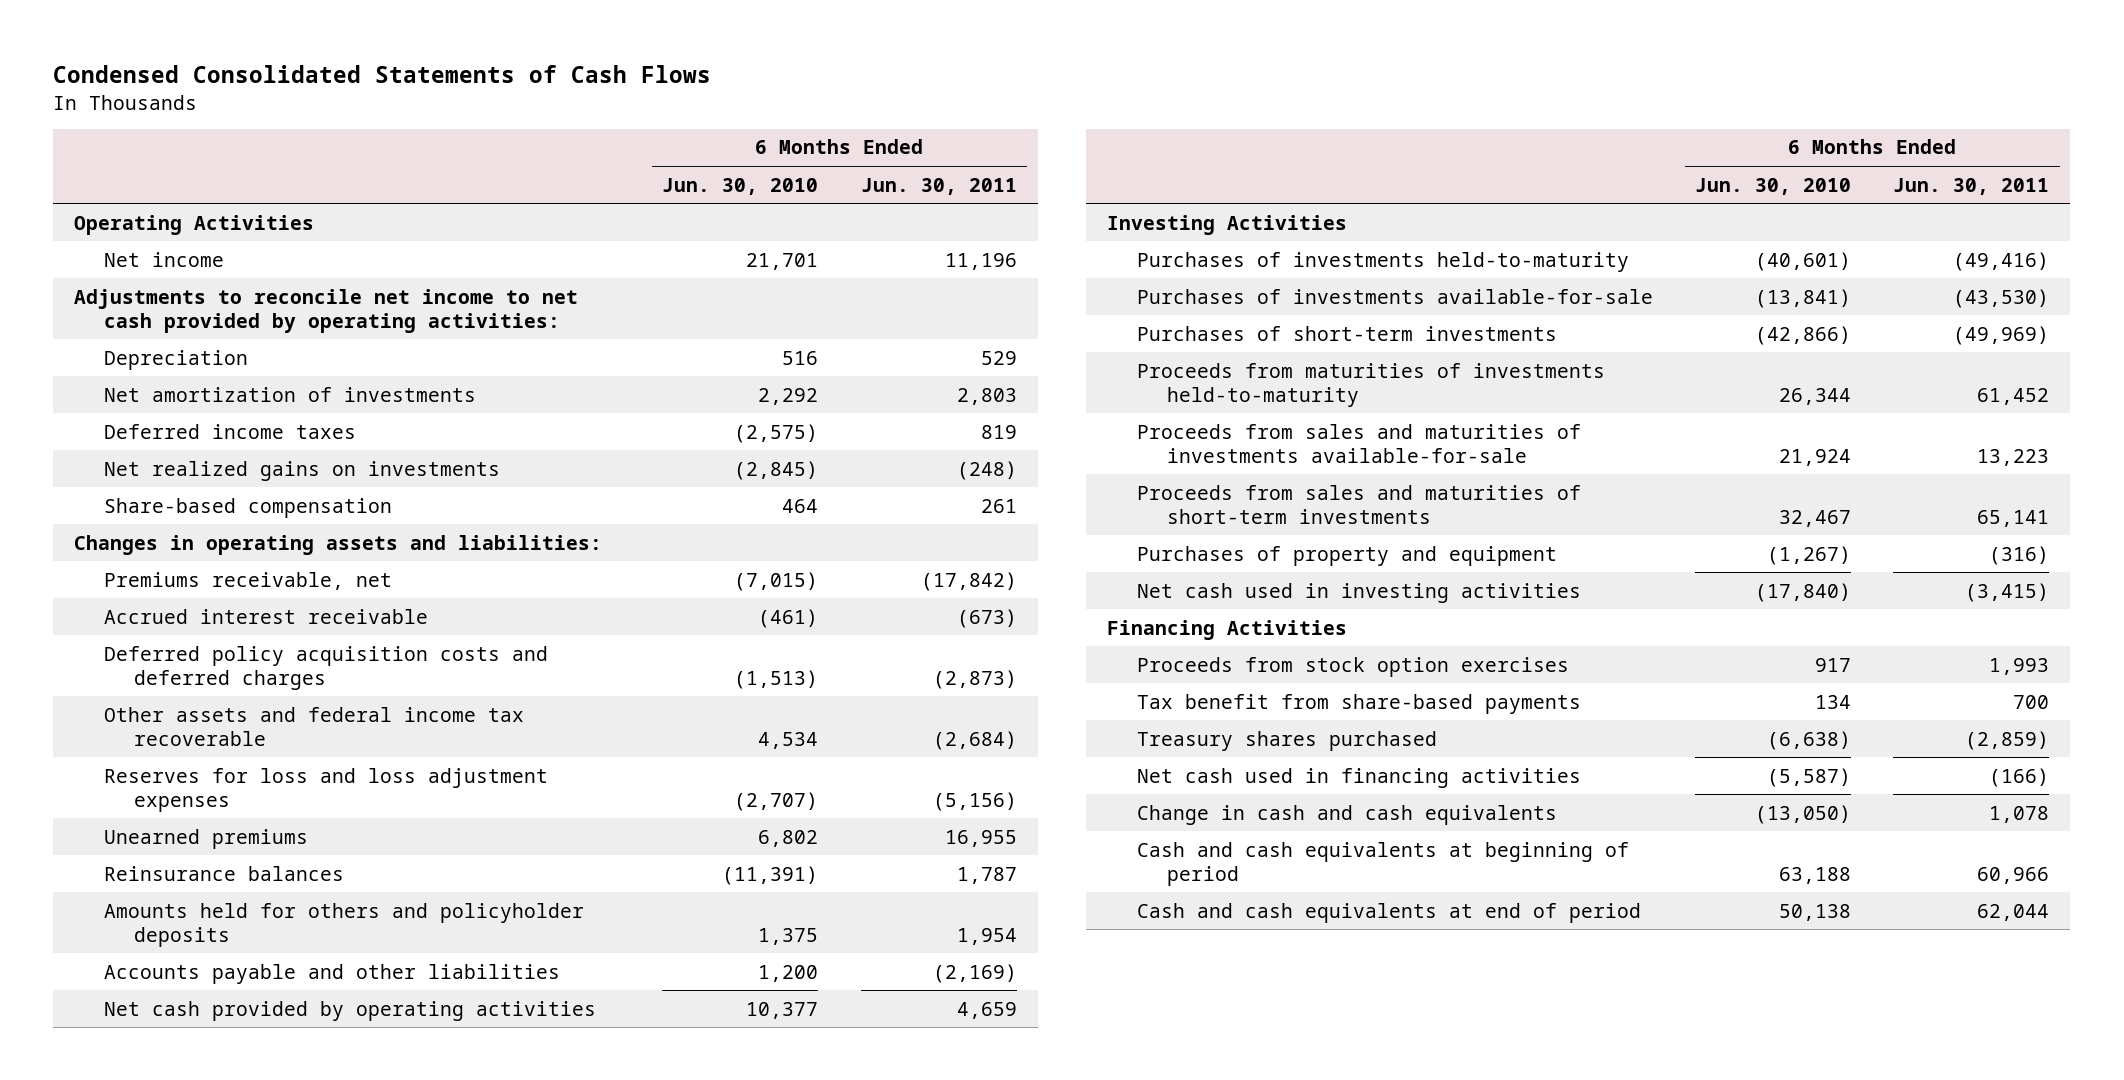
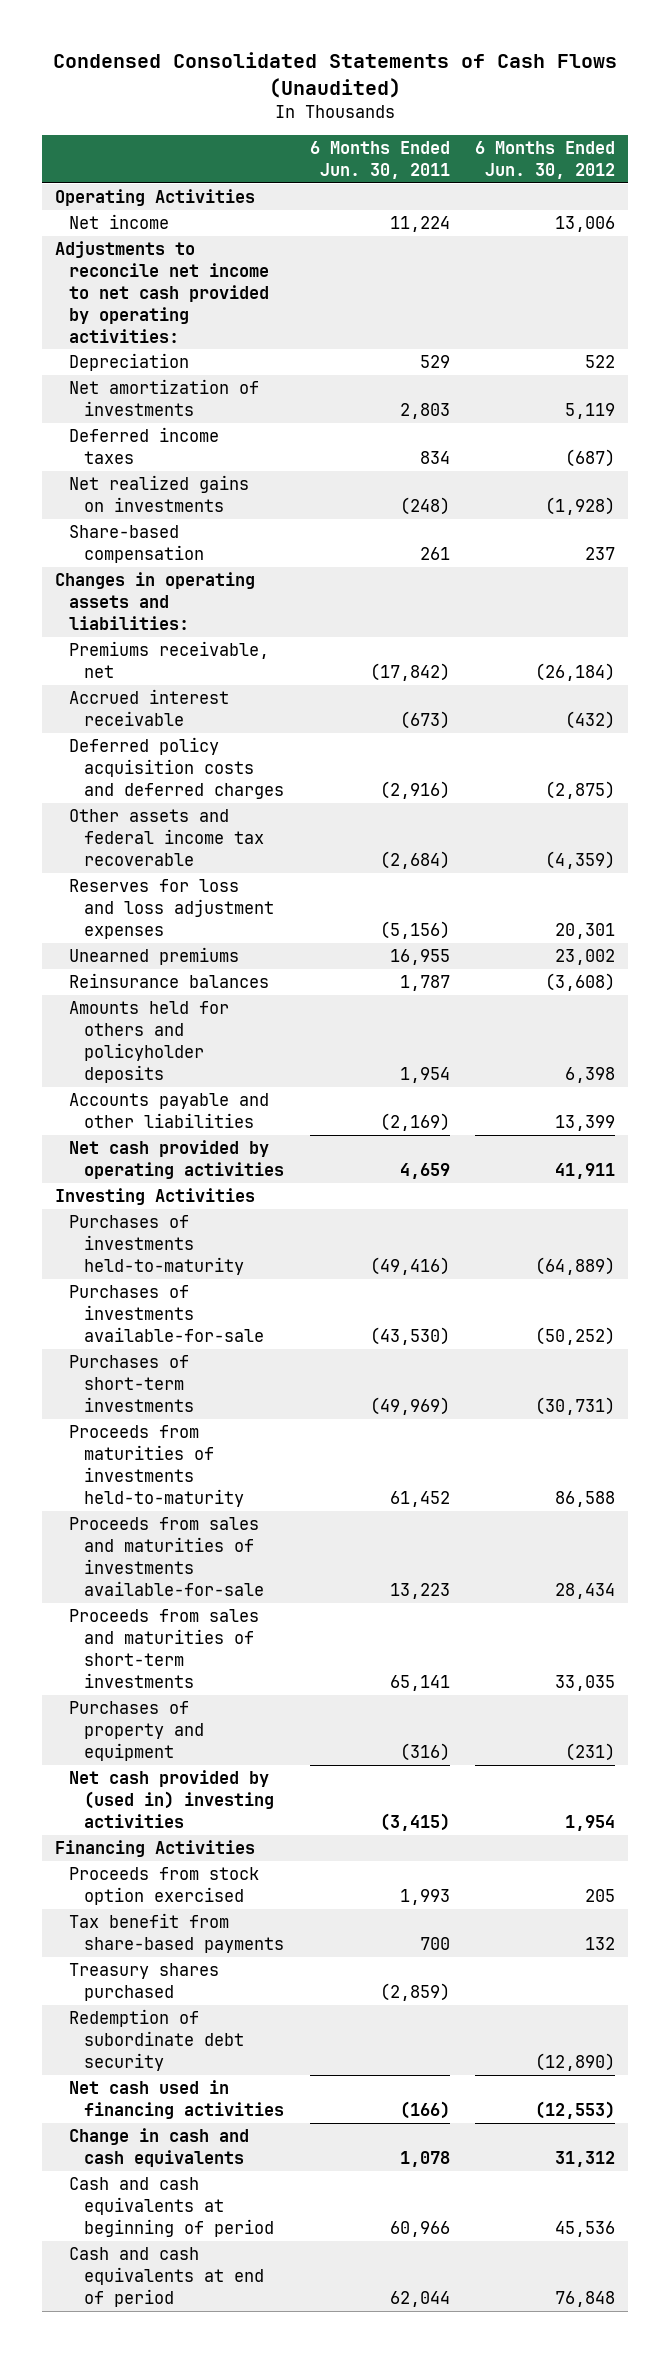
[53,65,712,84] Condensed Consolidated Statements of Cash Flows -> [53,52,618,98] Condensed Consolidated Statements of Cash Flows (Unaudited)
[662,177,819,195] Jun. 30, 2010 -> none
none -> [475,140,616,179] 6 Months Ended Jun. 30, 2012
[944,252,1017,270] 11,196 -> [389,216,450,233] 11,224
[980,424,1017,439] 819 -> [419,451,450,465] 834
[932,669,1017,689] (2,873) -> [379,780,450,799] (2,916)
[1136,582,1581,603] Net cash used in investing activities -> [69,1770,274,1828] Net cash provided by (used in) investing activities
[1136,656,1569,677] Proceeds from stock option exercises -> [69,1867,260,1906] Proceeds from stock option exercised
none -> [69,2009,244,2071] Redemption of subordinate debt security

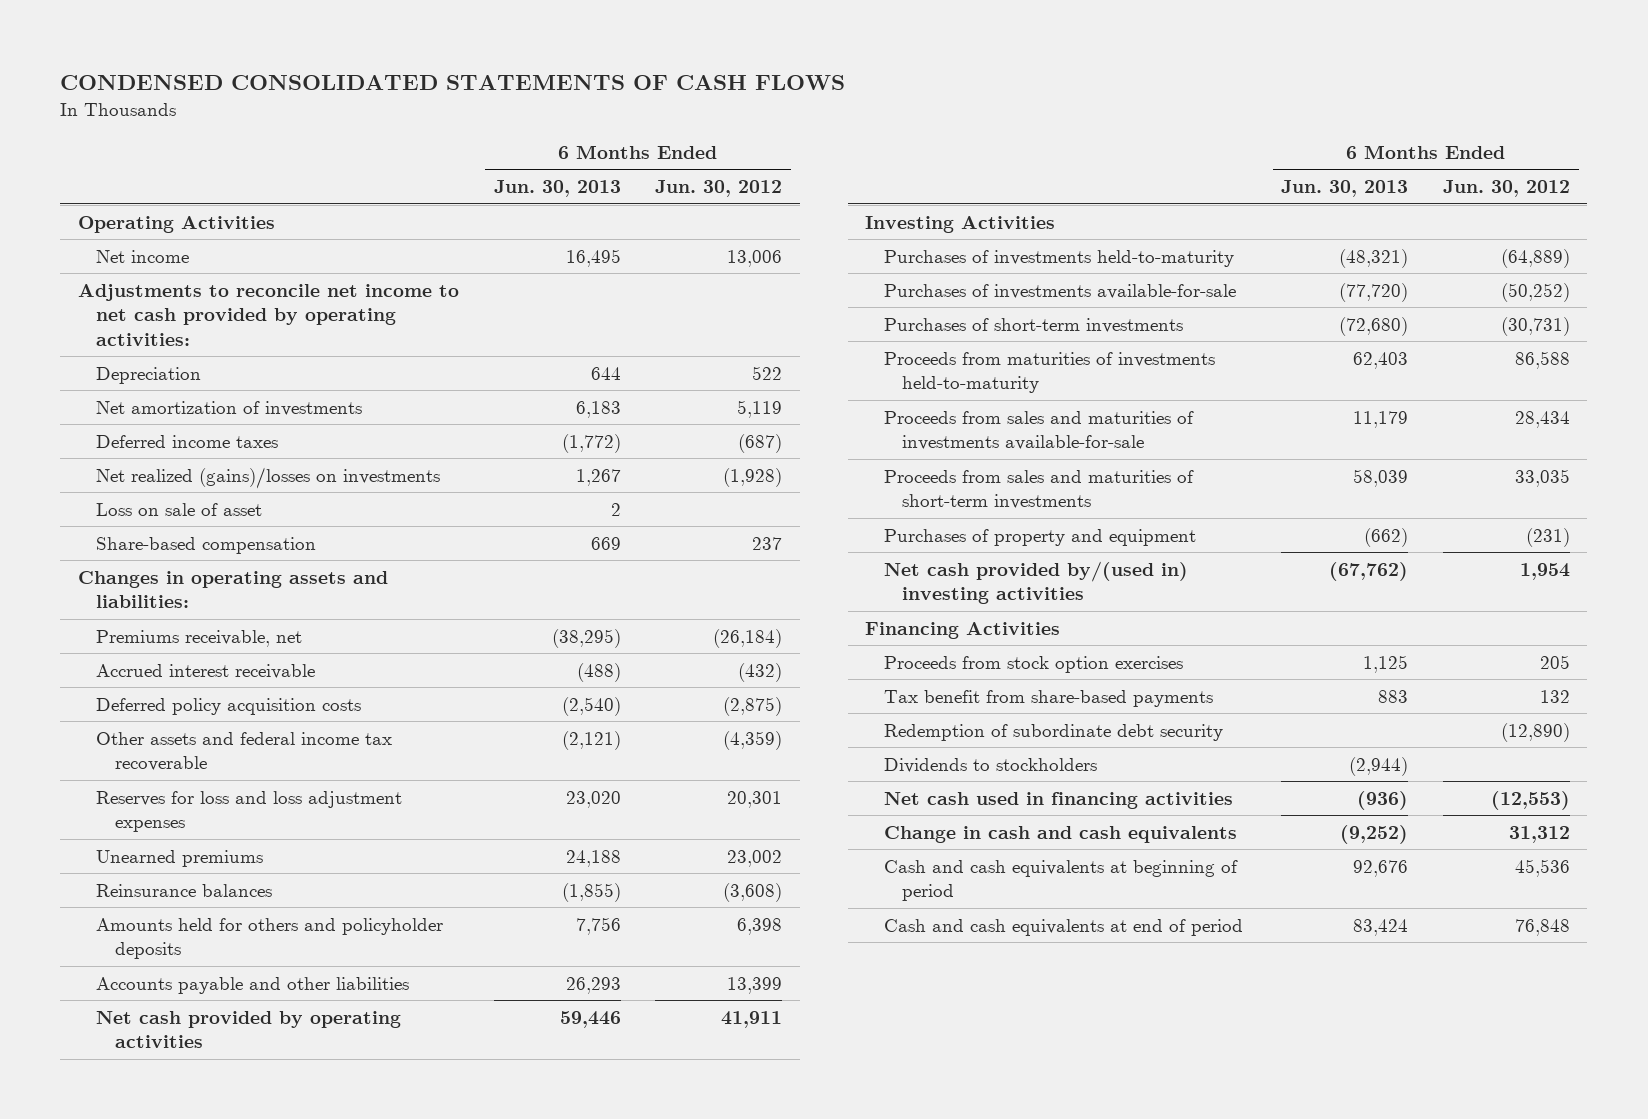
[53,52,618,98] Condensed Consolidated Statements of Cash Flows (Unaudited) -> [60,75,846,91] CONDENSED CONSOLIDATED STATEMENTS OF CASH FLOWS
[309,140,450,179] 6 Months Ended Jun. 30, 2011 -> none
none -> [493,180,621,198] Jun. 30, 2013
[69,475,250,513] Net realized gains on investments -> [96,466,441,489] Net realized (gains)/losses on investments
none -> [96,502,263,516] Loss on sale of asset
[69,737,284,799] Deferred policy acquisition costs and deferred charges -> [96,697,362,715] Deferred policy acquisition costs
[69,1770,274,1828] Net cash provided by (used in) investing activities -> [883,560,1188,605] Net cash provided by/(used in) investing activities
[69,1867,260,1906] Proceeds from stock option exercised -> [883,655,1183,673] Proceeds from stock option exercises
[69,1963,220,2002] Treasury shares purchased -> none
none -> [883,757,1097,773] Dividends to stockholders

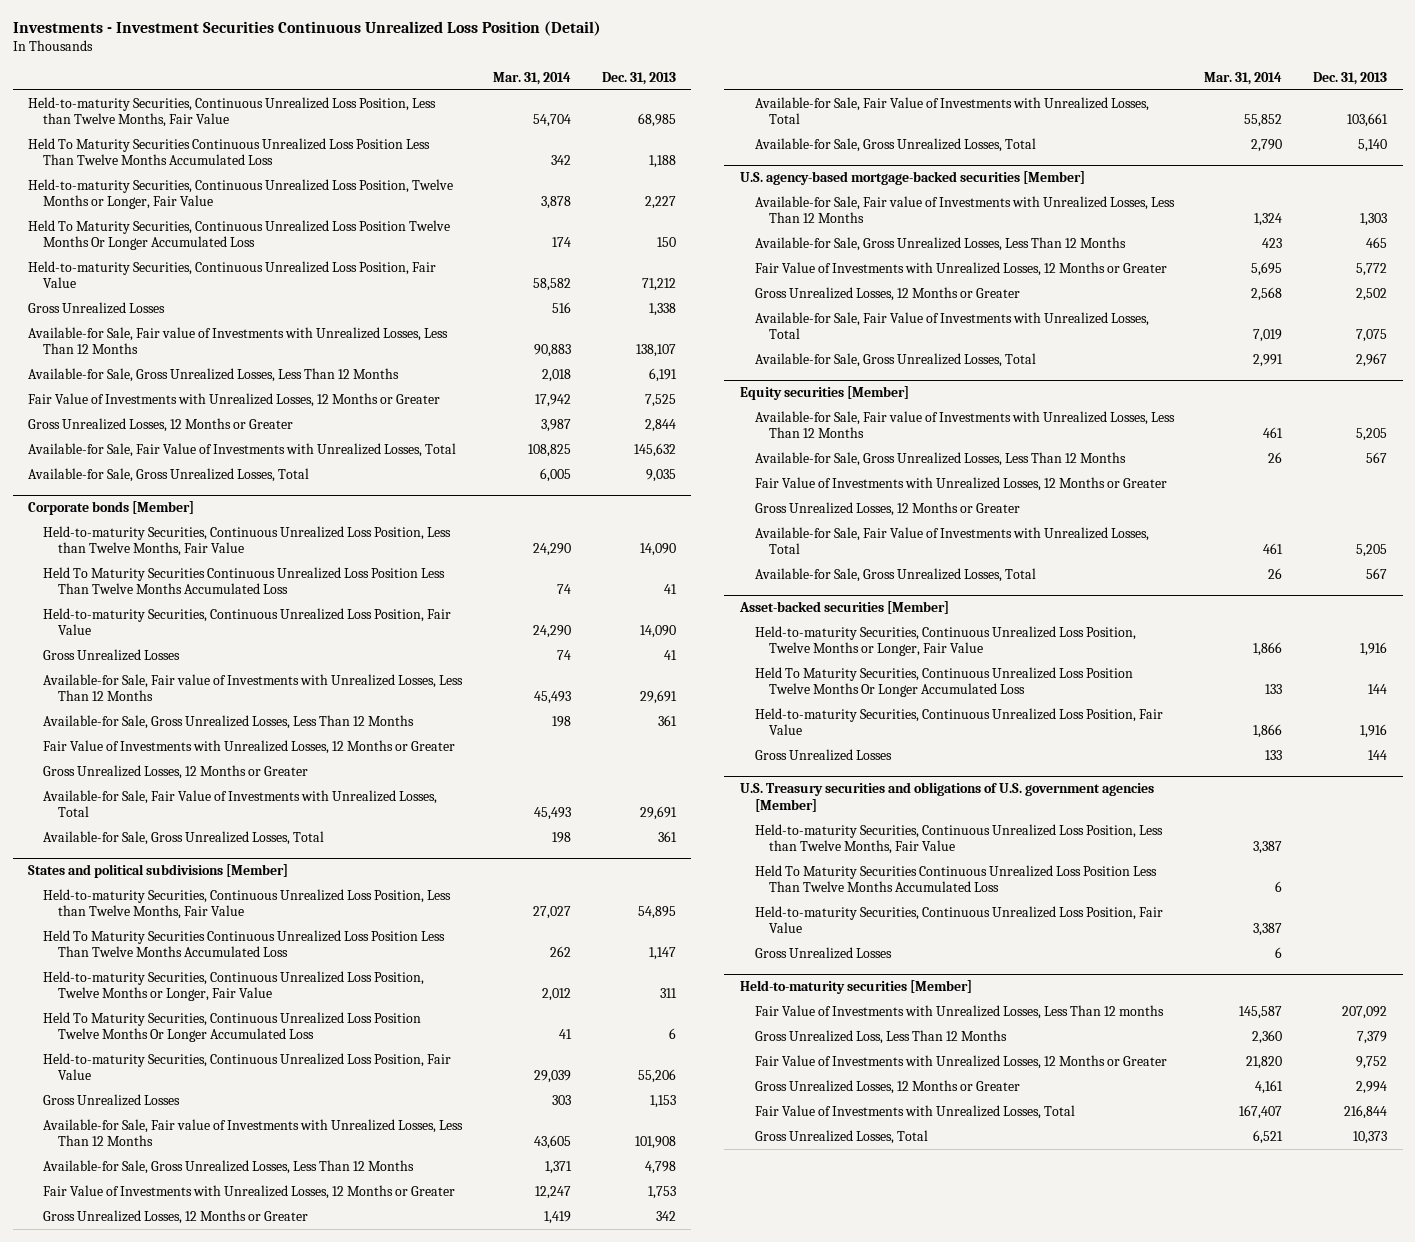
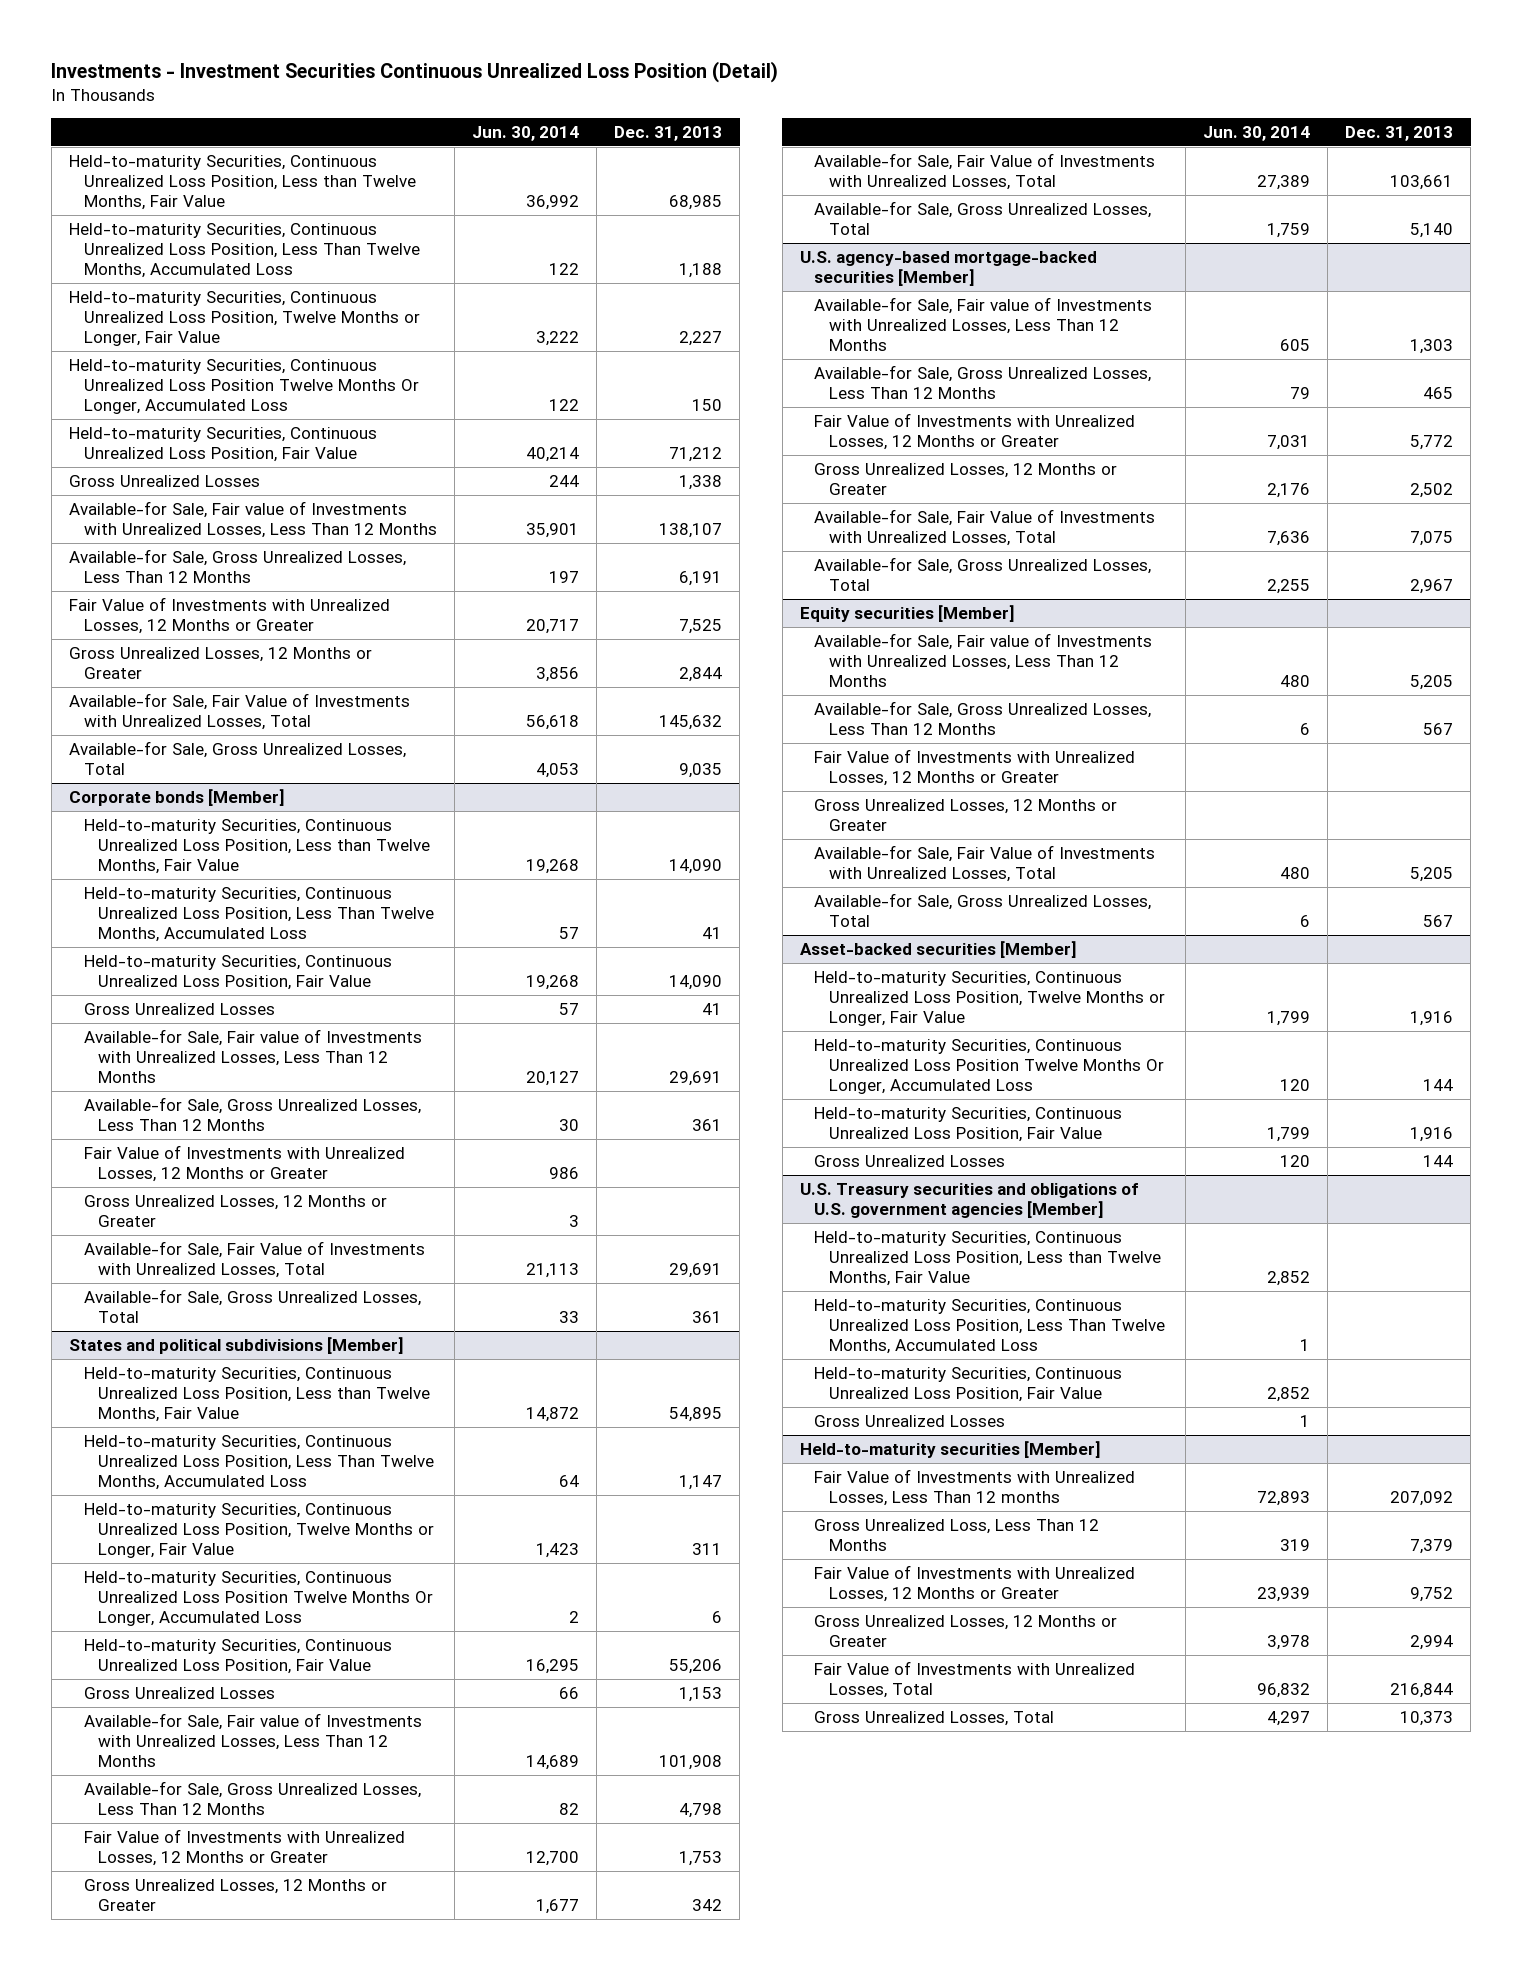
[492,71,571,85] Mar. 31, 2014 -> none
none -> [471,125,579,141] Jun. 30, 2014
[28,138,431,166] Held To Maturity Securities Continuous Unrealized Loss Position Less Than Twelve Months Accumulated Loss -> [69,222,420,278] Held-to-maturity Securities, Continuous Unrealized Loss Position, Less Than Twelve Months, Accumulated Loss
[28,220,451,251] Held To Maturity Securities, Continuous Unrealized Loss Position Twelve Months Or Longer Accumulated Loss -> [69,358,419,414] Held-to-maturity Securities, Continuous Unrealized Loss Position Twelve Months Or Longer, Accumulated Loss
[42,567,445,595] Held To Maturity Securities Continuous Unrealized Loss Position Less Than Twelve Months Accumulated Loss -> [83,886,435,942] Held-to-maturity Securities, Continuous Unrealized Loss Position, Less Than Twelve Months, Accumulated Loss
[42,930,445,958] Held To Maturity Securities Continuous Unrealized Loss Position Less Than Twelve Months Accumulated Loss -> [83,1434,435,1490] Held-to-maturity Securities, Continuous Unrealized Loss Position, Less Than Twelve Months, Accumulated Loss
[42,1012,421,1043] Held To Maturity Securities, Continuous Unrealized Loss Position Twelve Months Or Longer Accumulated Loss -> [83,1570,434,1626] Held-to-maturity Securities, Continuous Unrealized Loss Position Twelve Months Or Longer, Accumulated Loss
[754,667,1133,698] Held To Maturity Securities, Continuous Unrealized Loss Position Twelve Months Or Longer Accumulated Loss -> [814,1038,1164,1094] Held-to-maturity Securities, Continuous Unrealized Loss Position Twelve Months Or Longer, Accumulated Loss
[754,865,1157,893] Held To Maturity Securities Continuous Unrealized Loss Position Less Than Twelve Months Accumulated Loss -> [814,1298,1165,1354] Held-to-maturity Securities, Continuous Unrealized Loss Position, Less Than Twelve Months, Accumulated Loss

